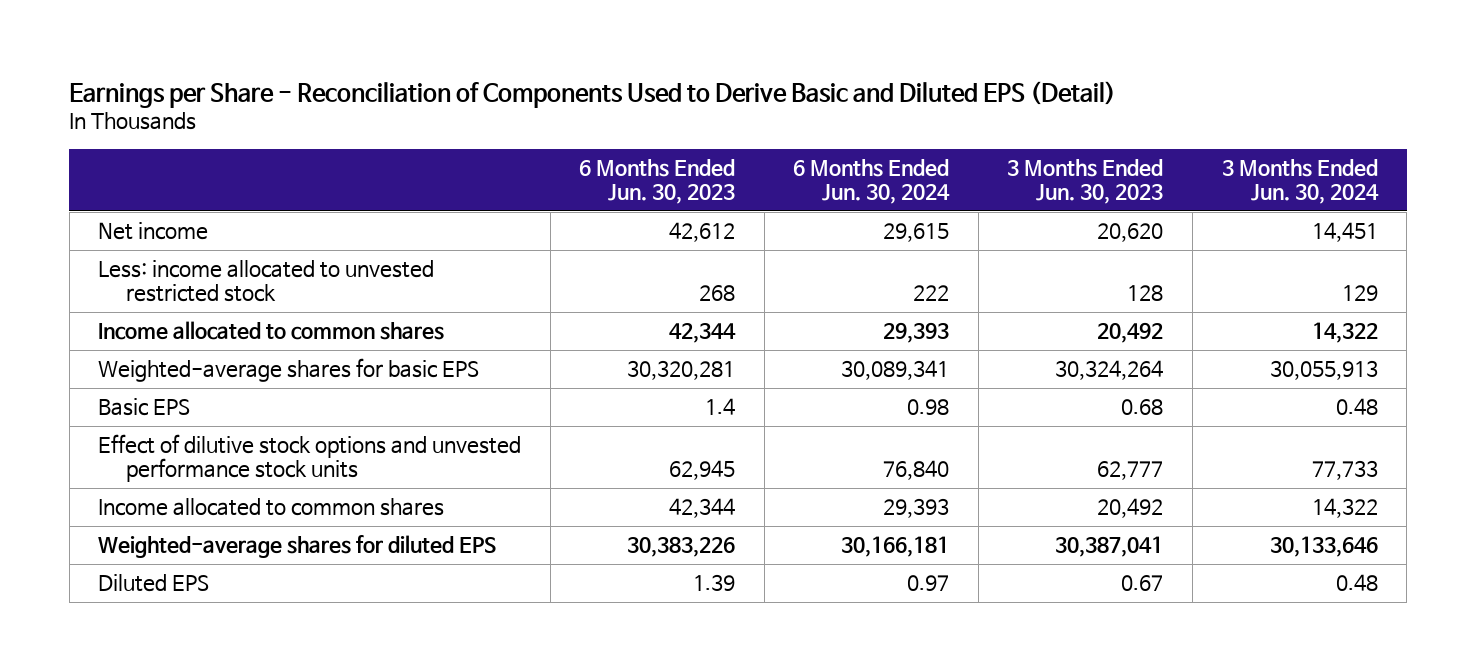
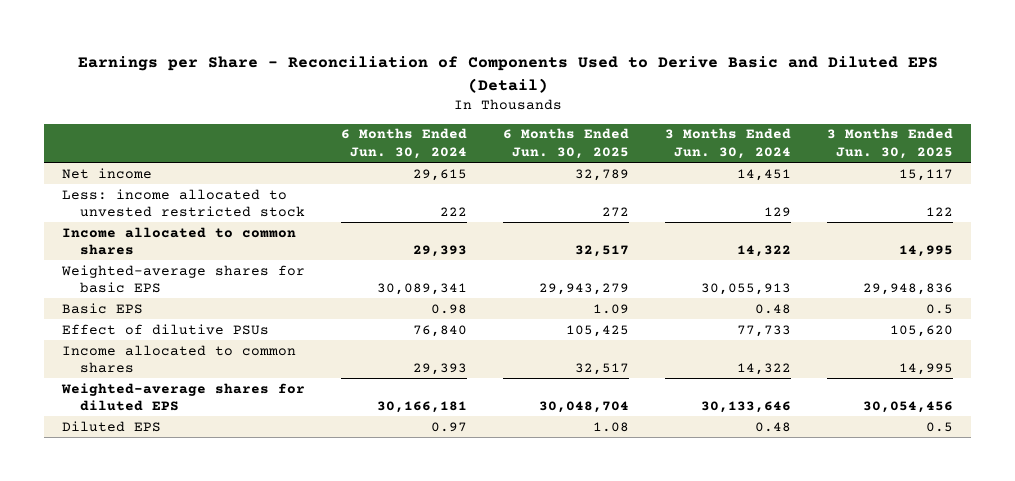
[579,158,736,205] 6 Months Ended Jun. 30, 2023 -> none
[1007,158,1164,205] 3 Months Ended Jun. 30, 2023 -> none
none -> [503,128,630,159] 6 Months Ended Jun. 30, 2025
none -> [826,128,953,159] 3 Months Ended Jun. 30, 2025
[98,434,522,483] Effect of dilutive stock options and unvested performance stock units -> [62,323,270,335] Effect of dilutive PSUs

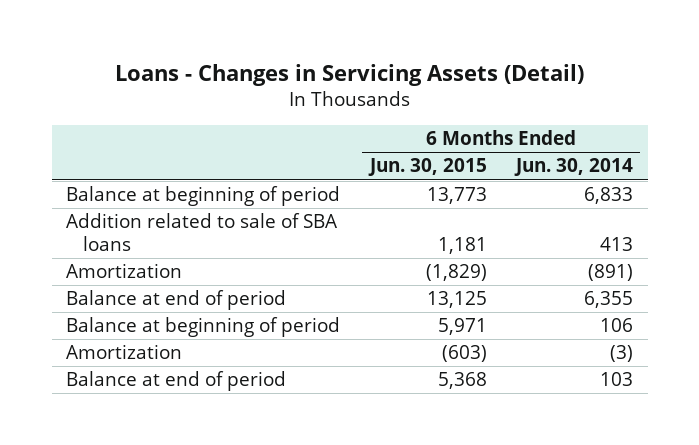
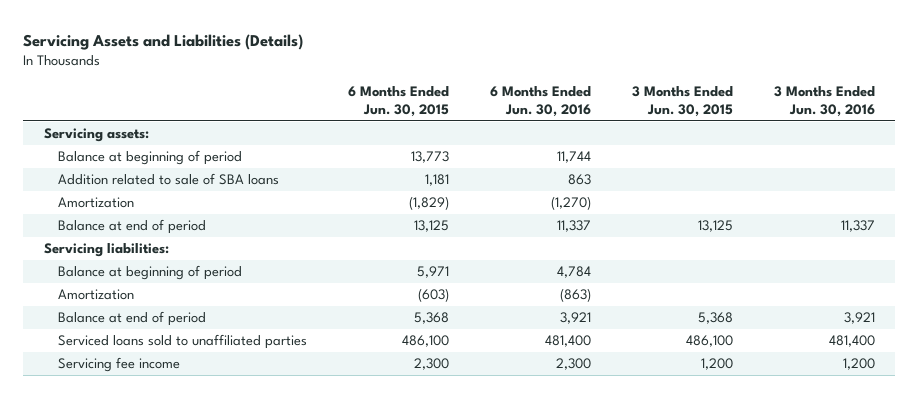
[114,63,584,86] Loans - Changes in Servicing Assets (Detail) -> [23,33,304,50] Servicing Assets and Liabilities (Details)
[513,158,633,177] Jun. 30, 2014 -> none
none -> [489,86,591,118] 6 Months Ended Jun. 30, 2016
none -> [631,86,733,118] 3 Months Ended Jun. 30, 2015
none -> [773,86,875,118] 3 Months Ended Jun. 30, 2016
none -> [44,128,150,143] Servicing assets:
none -> [44,243,170,258] Servicing liabilities:
none -> [57,334,307,350] Serviced loans sold to unaffiliated parties
none -> [57,357,180,373] Servicing fee income

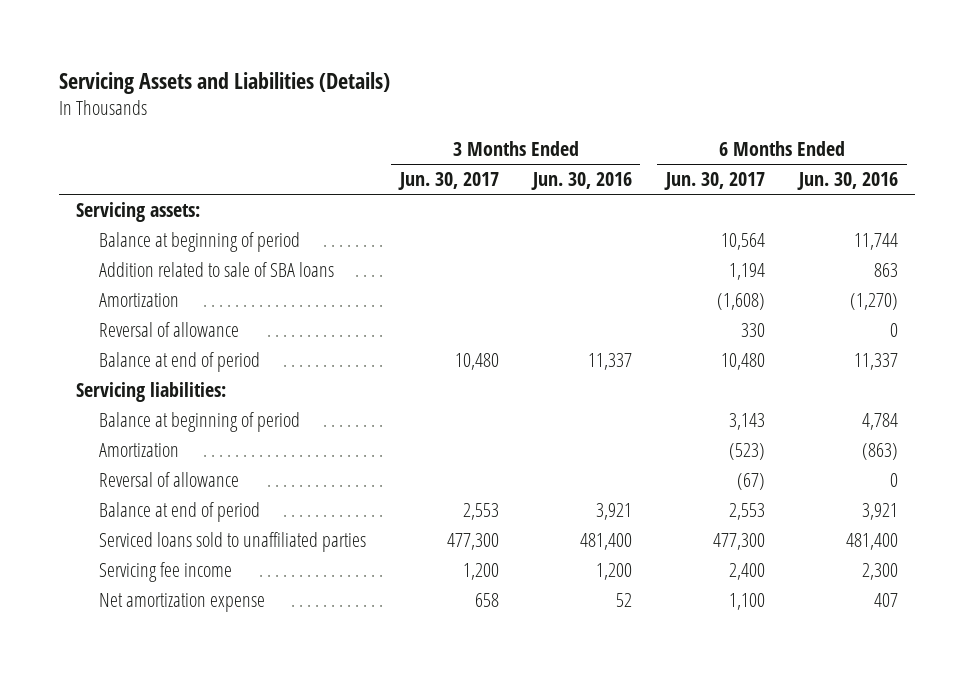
[347,86,449,118] 6 Months Ended Jun. 30, 2015 -> none
[631,86,733,118] 3 Months Ended Jun. 30, 2015 -> none
none -> [397,171,499,190] Jun. 30, 2017
none -> [663,171,765,190] Jun. 30, 2017
none -> [98,321,239,337] Reversal of allowance
none -> [98,471,239,487] Reversal of allowance
none -> [98,592,265,612] Net amortization expense

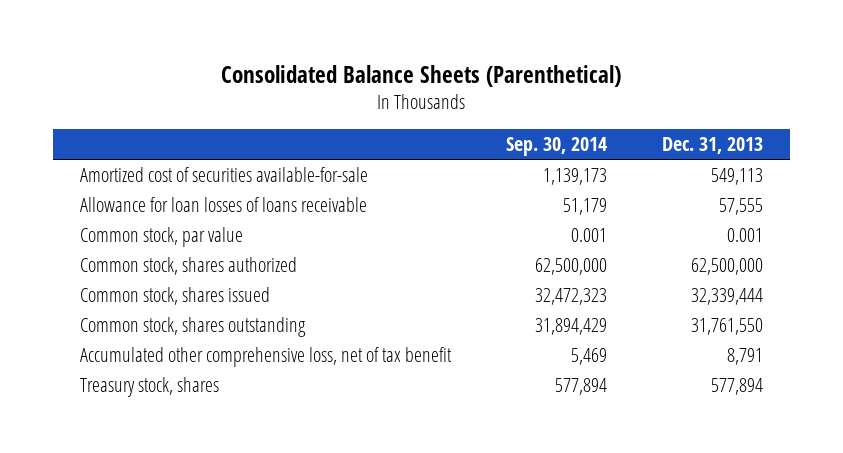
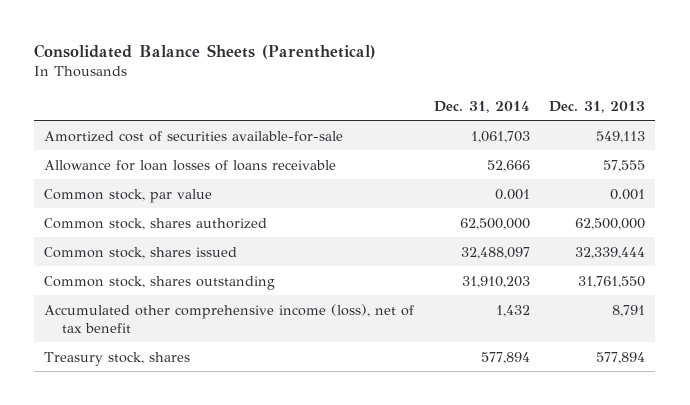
[505,136,607,156] Sep. 30, 2014 -> none
none -> [433,100,530,113] Dec. 31, 2014
[80,347,453,368] Accumulated other comprehensive loss, net of tax benefit -> [44,303,415,333] Accumulated other comprehensive income (loss), net of tax benefit

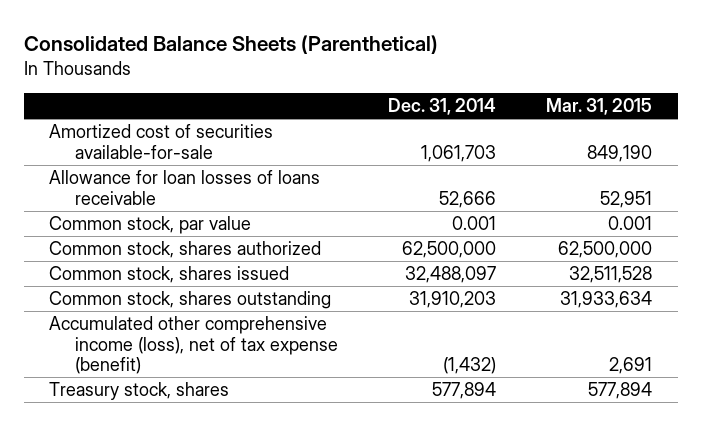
[549,100,646,113] Dec. 31, 2013 -> none
none -> [546,98,653,116] Mar. 31, 2015
[44,303,415,333] Accumulated other comprehensive income (loss), net of tax benefit -> [48,316,338,375] Accumulated other comprehensive income (loss), net of tax expense (benefit)
[495,304,530,317] 1,432 -> [443,357,497,375] (1,432)

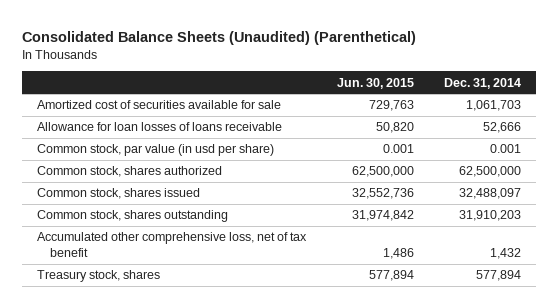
[23,35,438,55] Consolidated Balance Sheets (Parenthetical) -> [22,30,417,45] Consolidated Balance Sheets (Unaudited) (Parenthetical)
[546,98,653,116] Mar. 31, 2015 -> none
none -> [336,77,414,89] Jun. 30, 2015
[48,124,273,159] Amortized cost of securities available-for-sale -> [37,100,282,110] Amortized cost of securities available for sale
[48,216,251,235] Common stock, par value -> [37,144,275,157] Common stock, par value (in usd per share)
[48,316,338,375] Accumulated other comprehensive income (loss), net of tax expense (benefit) -> [37,232,308,258] Accumulated other comprehensive loss, net of tax benefit
[443,357,497,375] (1,432) -> [489,248,521,260] 1,432

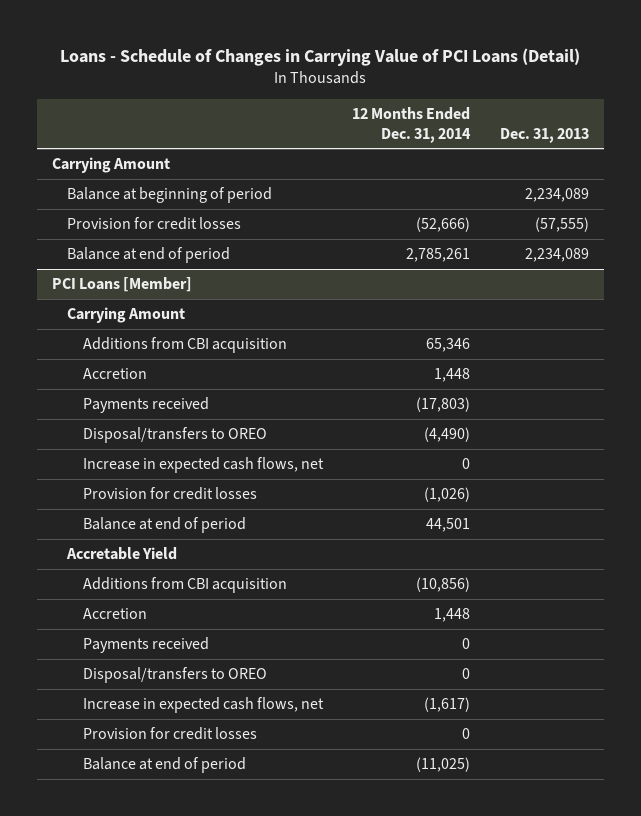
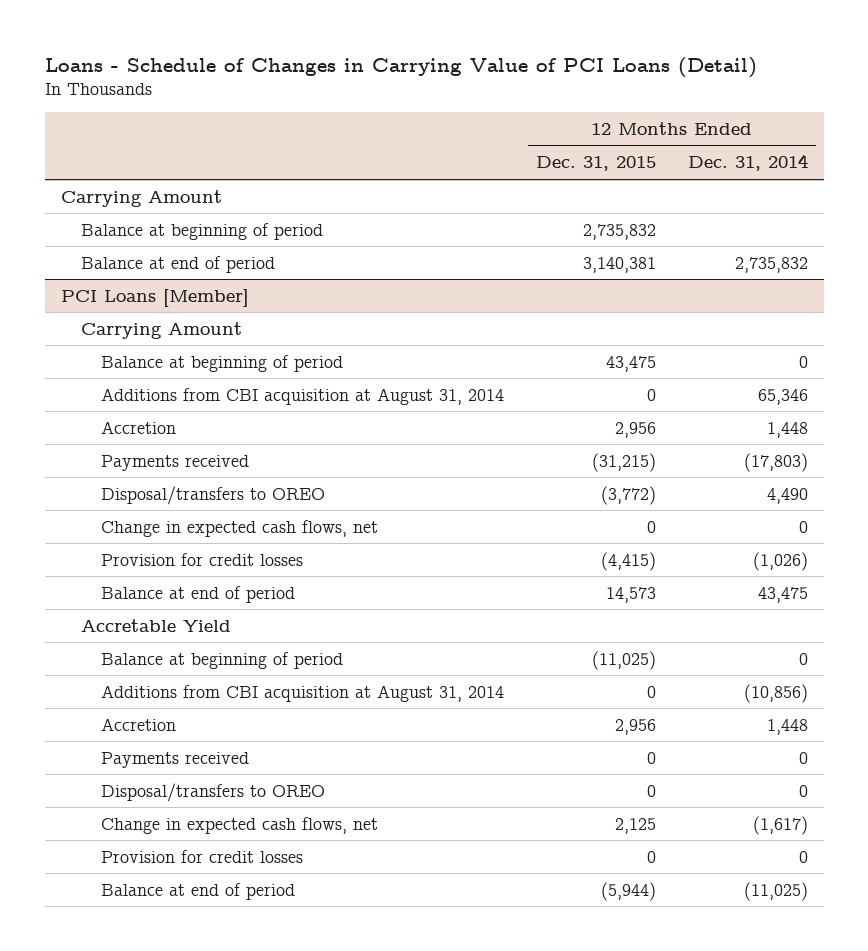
[499,127,589,143] Dec. 31, 2013 -> none
none -> [535,156,656,172] Dec. 31, 2015
[67,217,242,231] Provision for credit losses -> none
[406,248,471,263] 2,785,261 -> [734,256,808,273] 2,735,832
none -> [101,354,344,372] Balance at beginning of period
[82,337,287,354] Additions from CBI acquisition -> [101,387,505,405] Additions from CBI acquisition at August 31, 2014
[424,427,471,443] (4,490) -> [766,487,808,504] 4,490
[82,457,324,474] Increase in expected cash flows, net -> [101,519,379,537] Change in expected cash flows, net
[426,518,471,533] 44,501 -> [757,586,808,603] 43,475
none -> [101,651,344,669] Balance at beginning of period
[82,577,287,594] Additions from CBI acquisition -> [101,684,505,702] Additions from CBI acquisition at August 31, 2014
[82,697,324,714] Increase in expected cash flows, net -> [101,816,379,834] Change in expected cash flows, net

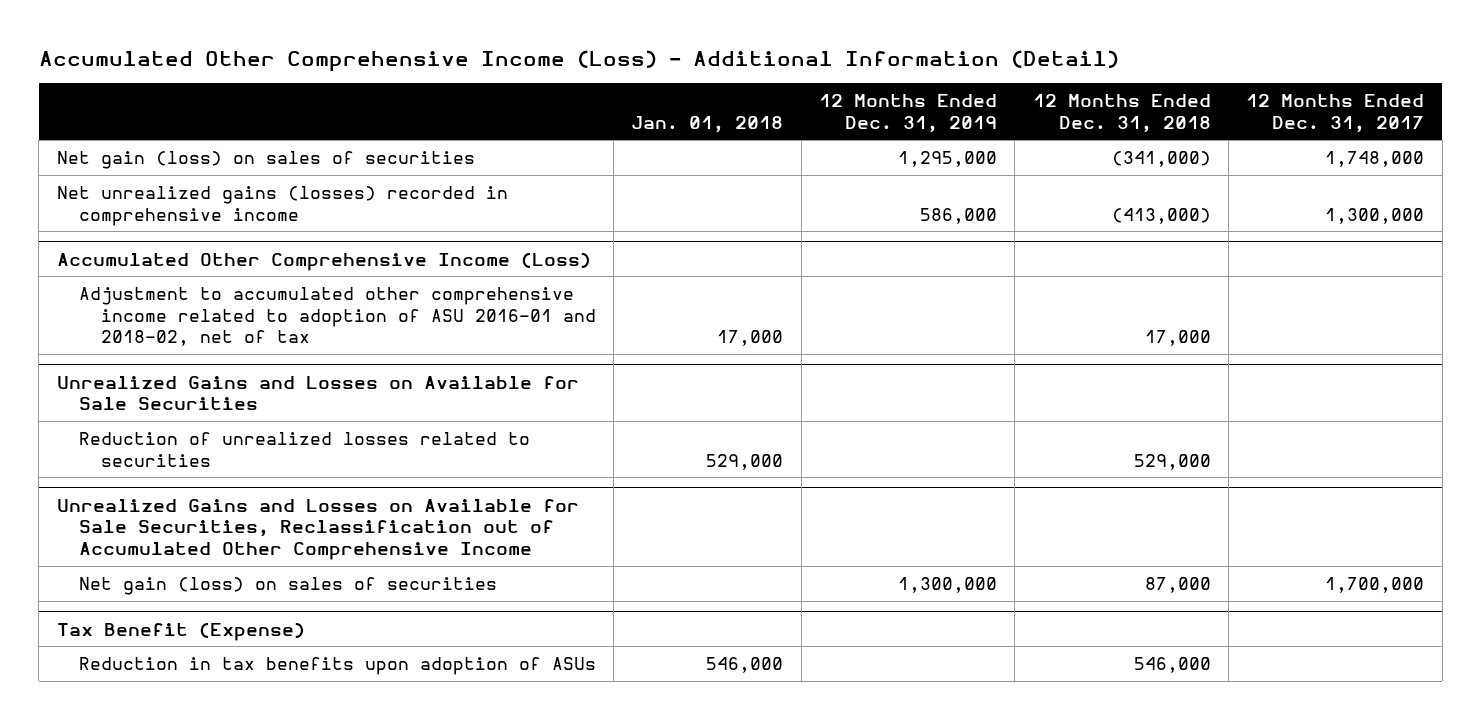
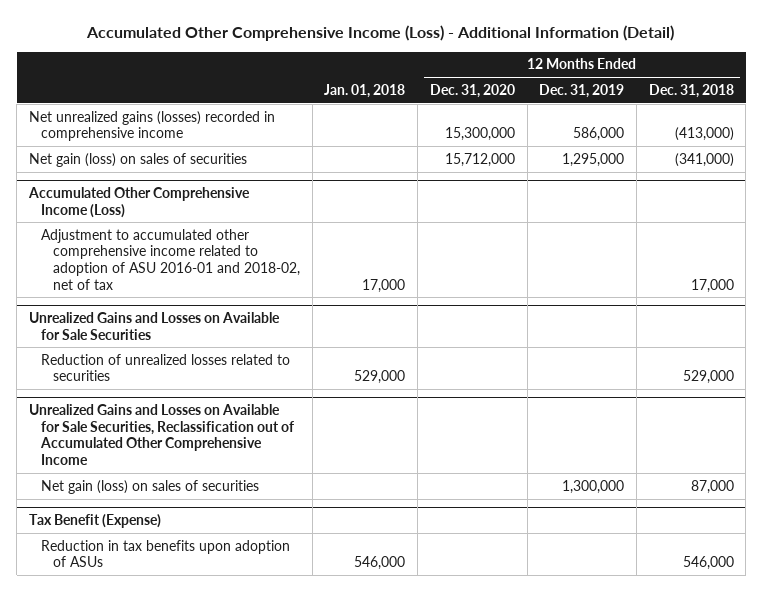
[1246,94,1425,133] 12 Months Ended Dec. 31, 2017 -> none
none -> [429,83,515,98] Dec. 31, 2020
[56,150,475,169] Net gain (loss) on sales of securities -> [28,152,247,167] Net gain (loss) on sales of securities

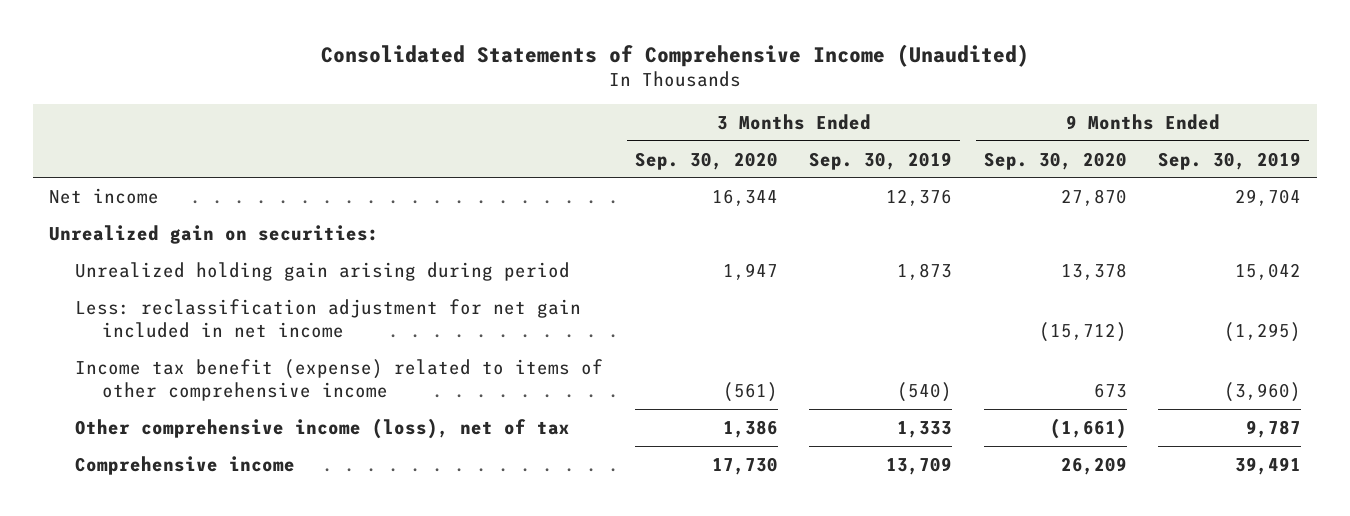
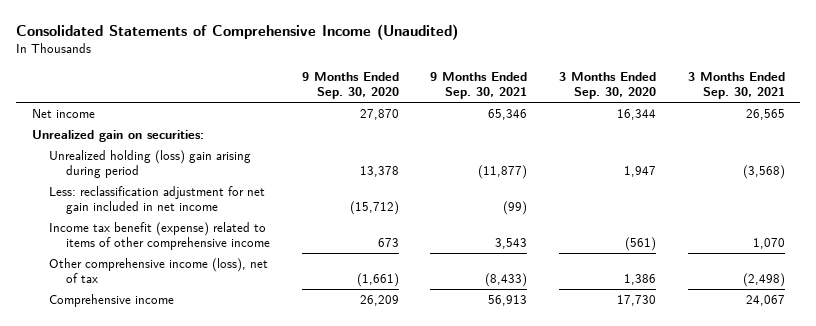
[809,151,953,170] Sep. 30, 2019 -> none
[1158,151,1302,170] Sep. 30, 2019 -> none
none -> [430,72,528,100] 9 Months Ended Sep. 30, 2021
none -> [687,72,785,100] 3 Months Ended Sep. 30, 2021
[75,261,571,281] Unrealized holding gain arising during period -> [49,150,252,178] Unrealized holding (loss) gain arising during period

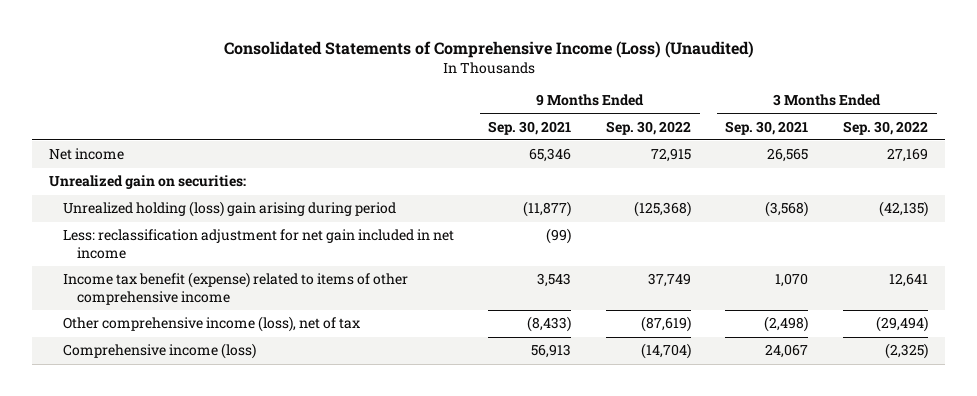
[16,24,459,41] Consolidated Statements of Comprehensive Income (Unaudited) -> [223,40,754,58] Consolidated Statements of Comprehensive Income (Loss) (Unaudited)
[301,72,399,100] 9 Months Ended Sep. 30, 2020 -> none
[559,72,657,100] 3 Months Ended Sep. 30, 2020 -> none
none -> [605,120,691,135] Sep. 30, 2022
none -> [842,120,928,135] Sep. 30, 2022
[49,294,175,308] Comprehensive income -> [62,343,256,360] Comprehensive income (loss)

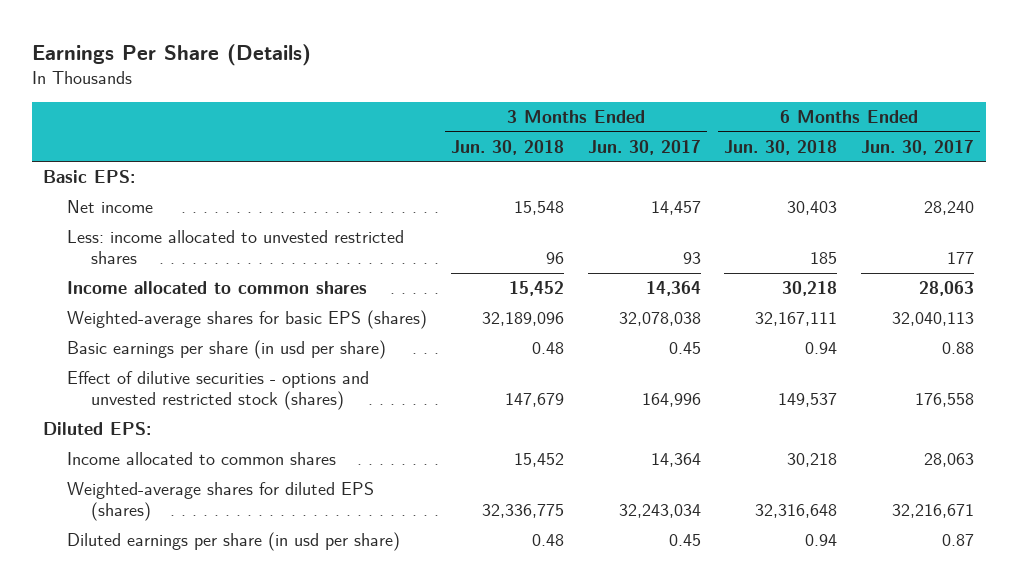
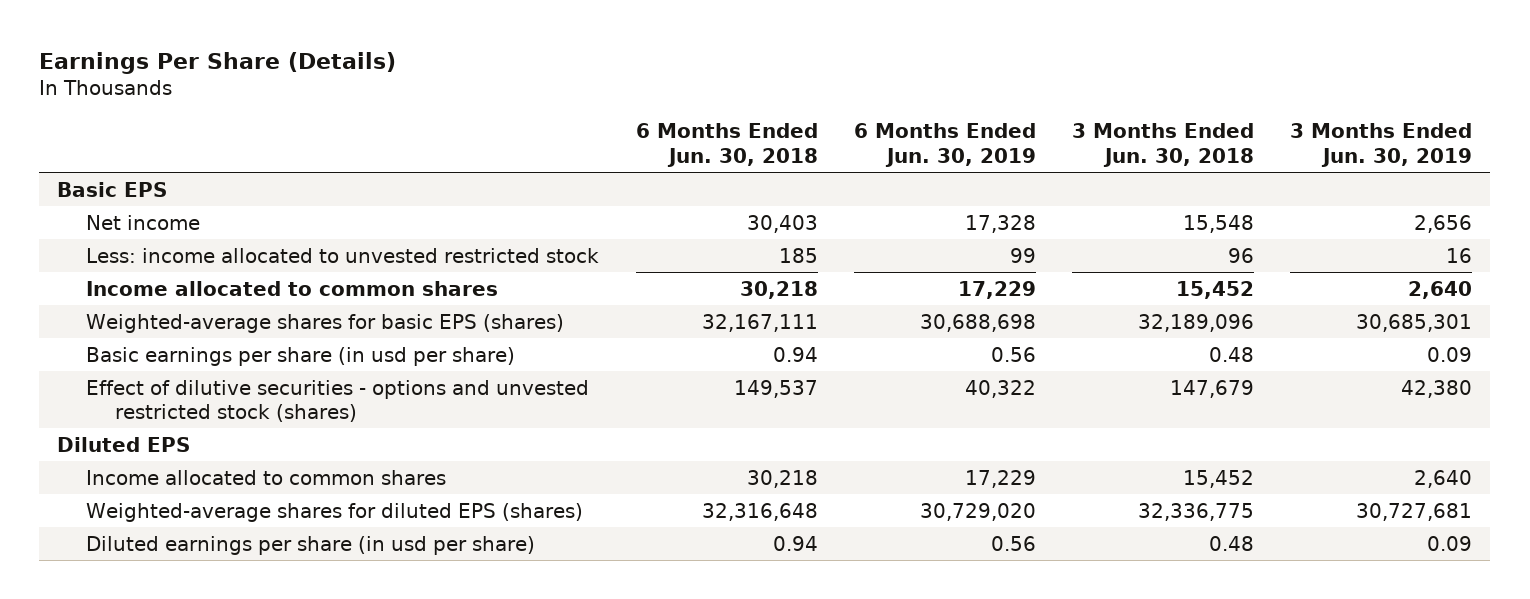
[587,139,701,155] Jun. 30, 2017 -> none
[861,139,975,155] Jun. 30, 2017 -> none
none -> [853,123,1036,167] 6 Months Ended Jun. 30, 2019
none -> [1290,123,1473,167] 3 Months Ended Jun. 30, 2019
[43,170,136,184] Basic EPS: -> [57,181,168,197] Basic EPS
[67,230,405,265] Less: income allocated to unvested restricted shares -> [86,247,600,263] Less: income allocated to unvested restricted stock
[43,422,152,436] Diluted EPS: -> [57,436,191,452] Diluted EPS

